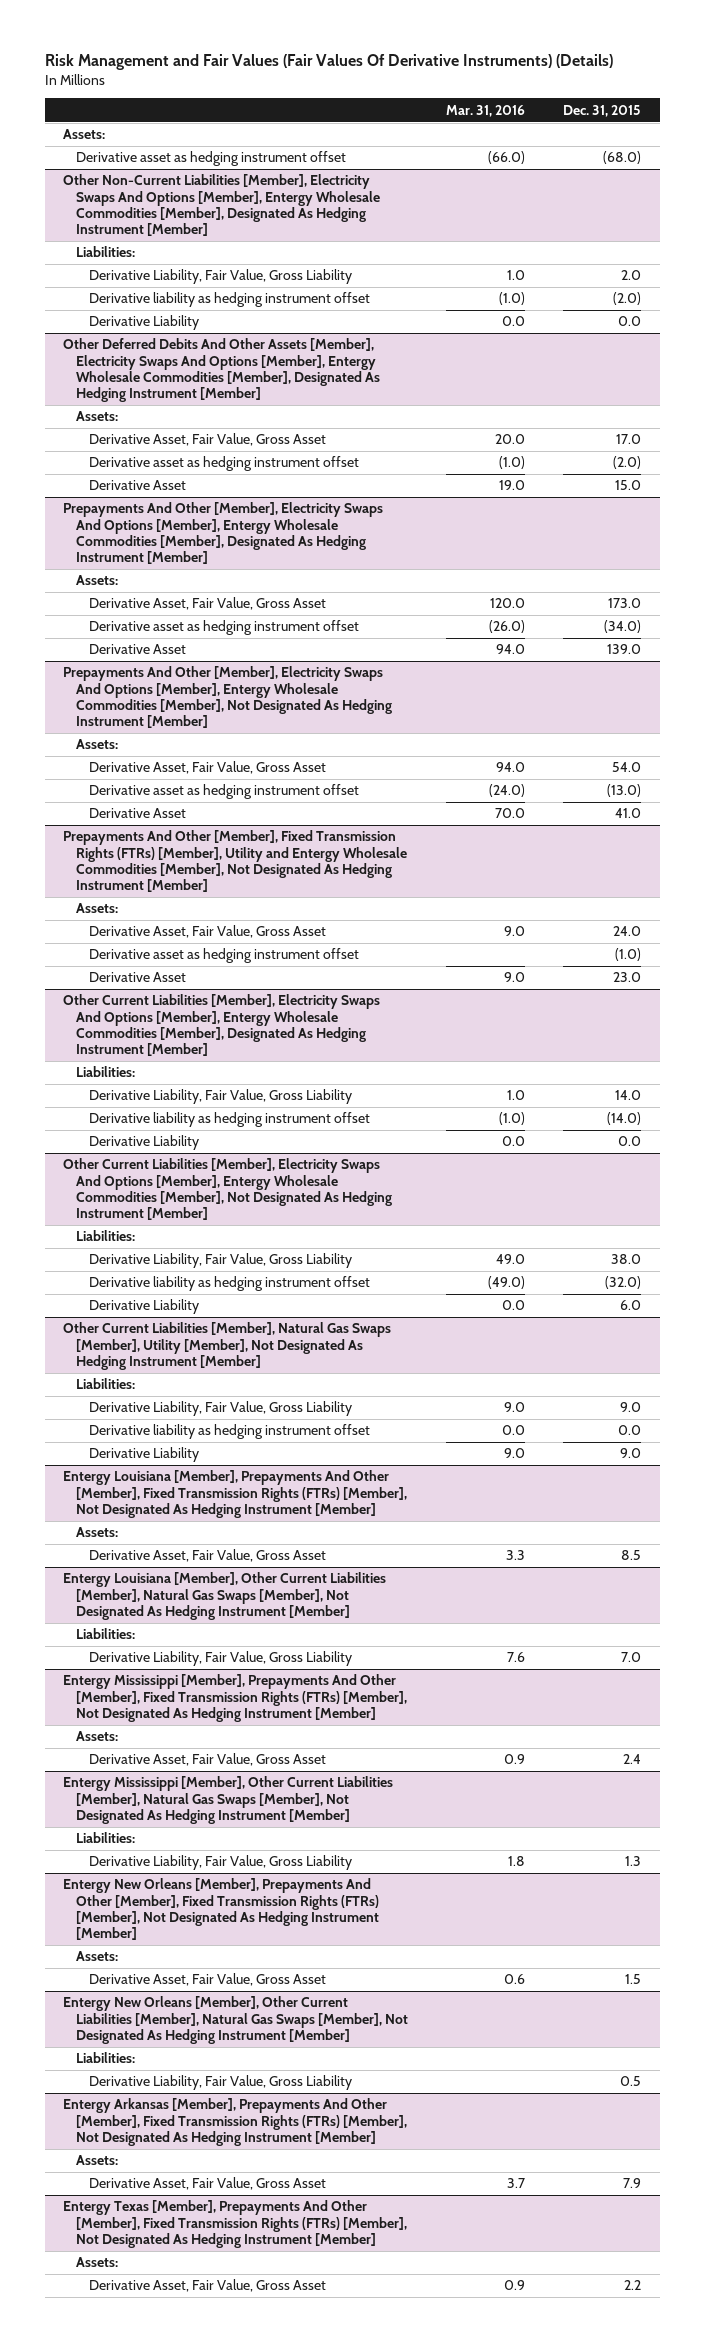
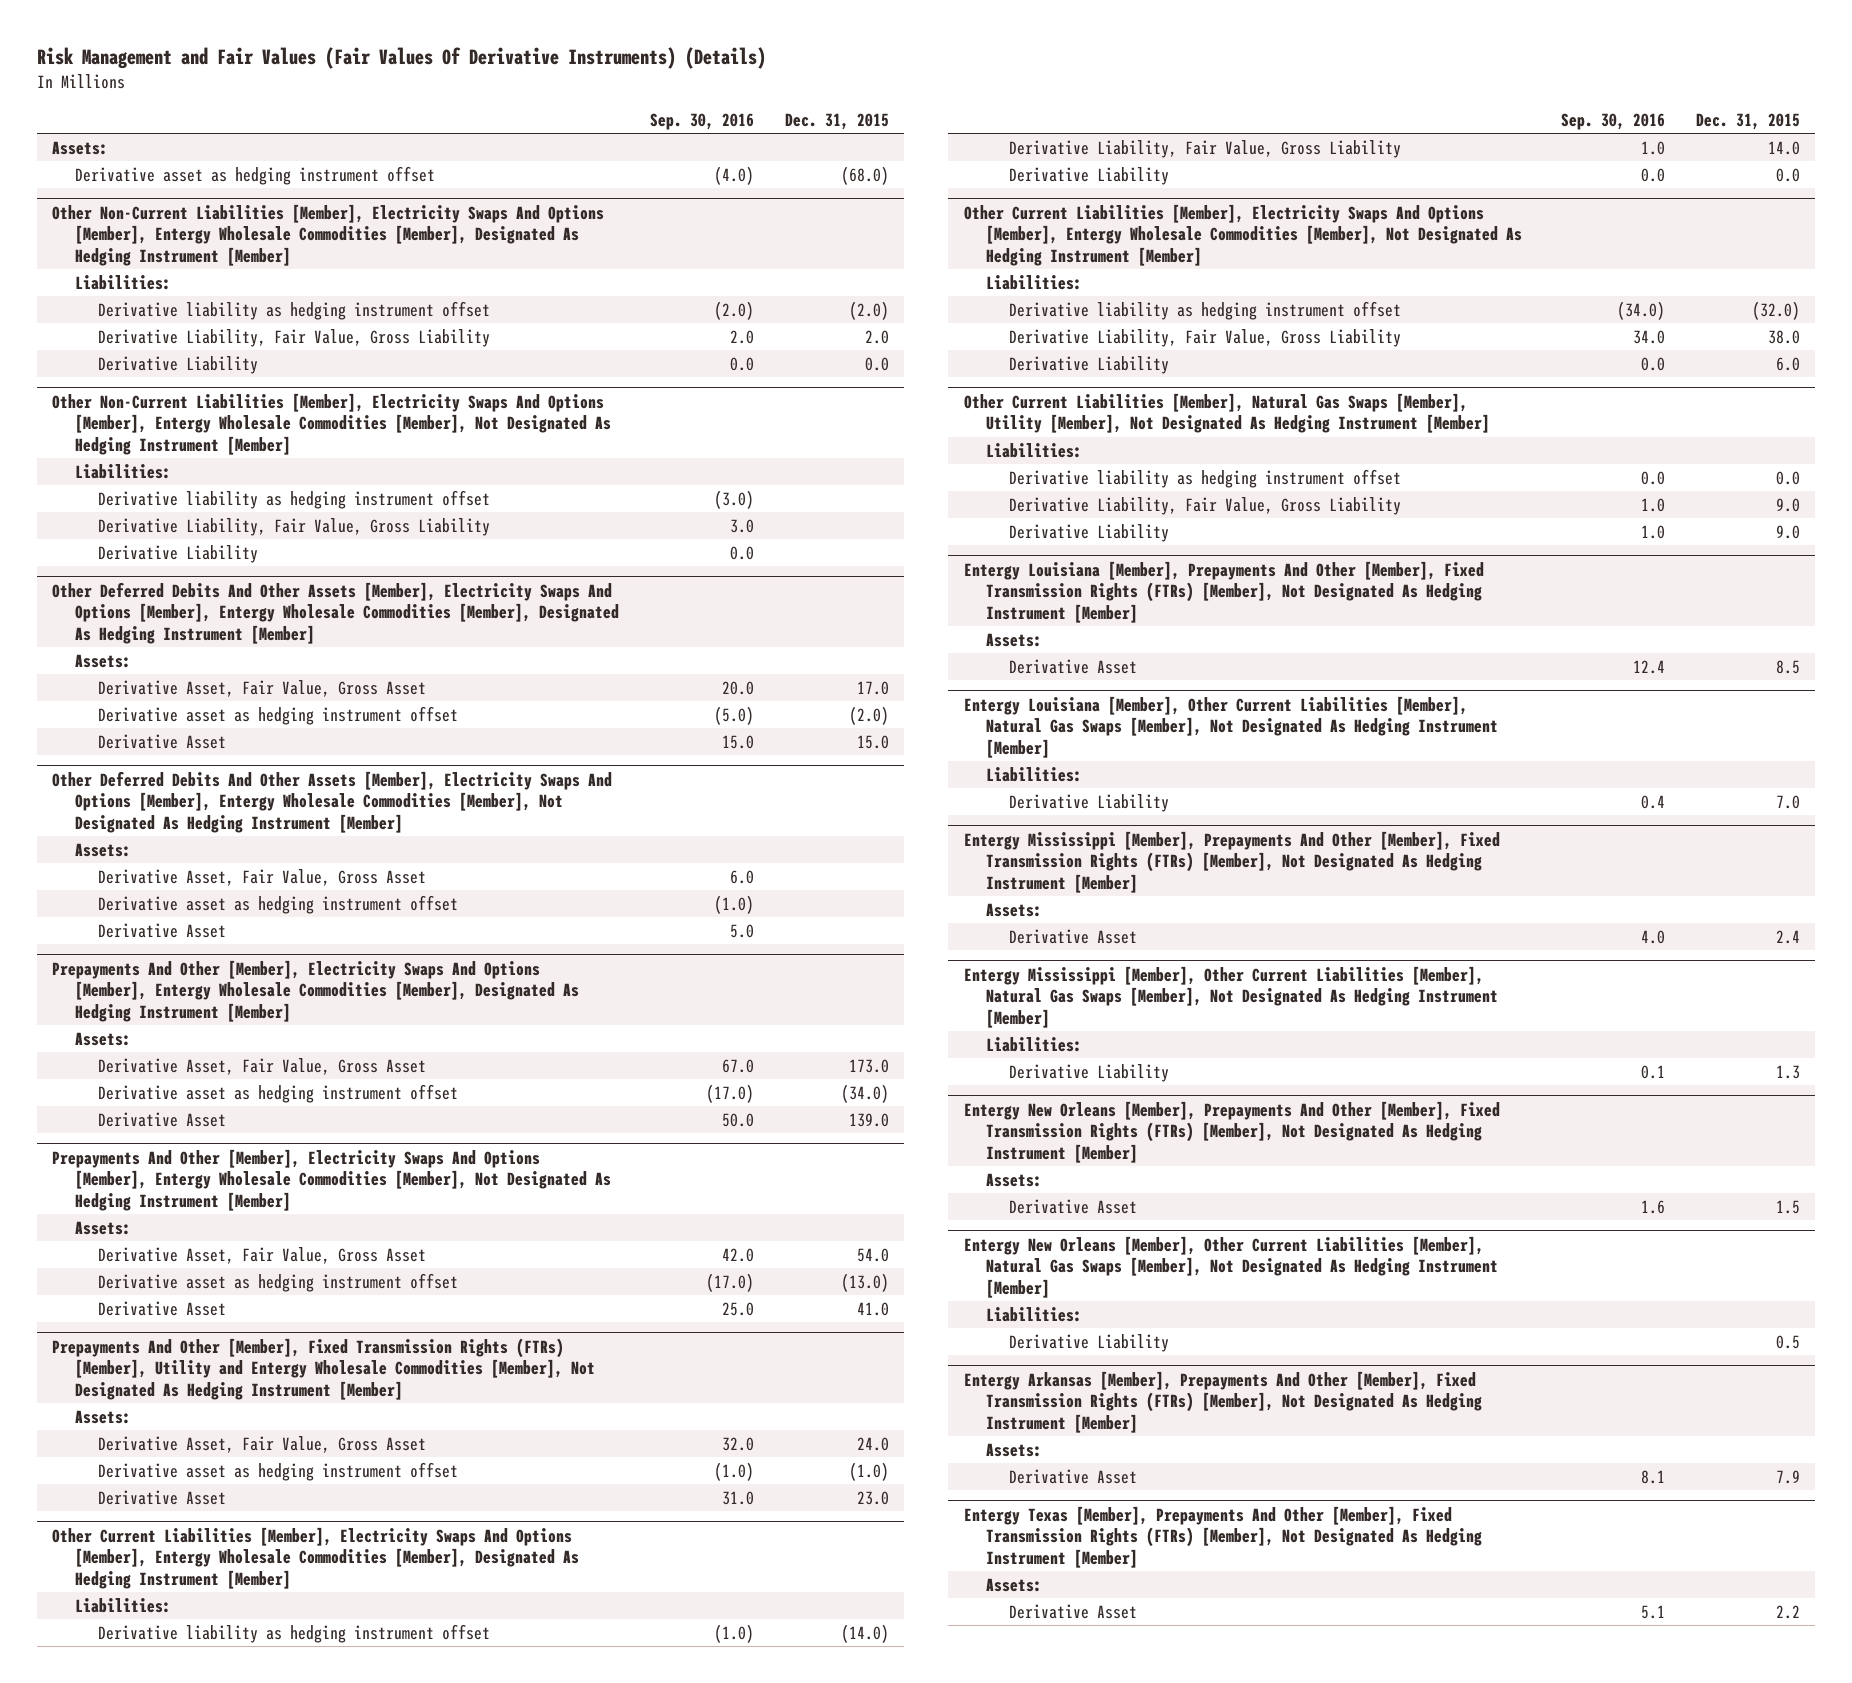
[446,104,526,117] Mar. 31, 2016 -> none
none -> [649,112,754,130] Sep. 30, 2016
[89,269,353,285] Derivative Liability, Fair Value, Gross Liability -> [97,328,490,347] Derivative Liability, Fair Value, Gross Liability
none -> [52,392,611,455] Other Non-Current Liabilities [Member], Electricity Swaps And Options [Member], Entergy Wholesale Commodities [Member], Not Designated As Hedging Instrument [Member]
none -> [74,463,171,479] Liabilities:
none -> [97,489,490,509] Derivative liability as hedging instrument offset
none -> [97,517,490,536] Derivative Liability, Fair Value, Gross Liability
none -> [97,544,258,563] Derivative Liability
none -> [52,770,613,833] Other Deferred Debits And Other Assets [Member], Electricity Swaps And Options [Member], Entergy Wholesale Commodities [Member], Not Designated As Hedging Instrument [Member]
none -> [74,842,131,857] Assets:
none -> [97,868,426,886] Derivative Asset, Fair Value, Gross Asset
none -> [97,894,458,914] Derivative asset as hedging instrument offset
none -> [97,922,226,938] Derivative Asset
[89,1089,353,1105] Derivative Liability, Fair Value, Gross Liability -> [1008,139,1401,158] Derivative Liability, Fair Value, Gross Liability
[89,1253,353,1269] Derivative Liability, Fair Value, Gross Liability -> [1008,328,1401,347] Derivative Liability, Fair Value, Gross Liability
[89,1401,353,1417] Derivative Liability, Fair Value, Gross Liability -> [1008,496,1401,515] Derivative Liability, Fair Value, Gross Liability
[89,1549,327,1563] Derivative Asset, Fair Value, Gross Asset -> none
none -> [1008,658,1137,674] Derivative Asset
[89,1651,353,1667] Derivative Liability, Fair Value, Gross Liability -> none
none -> [1008,793,1169,812] Derivative Liability
[89,1753,327,1767] Derivative Asset, Fair Value, Gross Asset -> none
none -> [1008,928,1137,944] Derivative Asset
[89,1855,353,1871] Derivative Liability, Fair Value, Gross Liability -> none
none -> [1008,1063,1169,1082] Derivative Liability
[89,1973,327,1987] Derivative Asset, Fair Value, Gross Asset -> none
none -> [1008,1198,1137,1214] Derivative Asset
[89,2075,353,2091] Derivative Liability, Fair Value, Gross Liability -> none
none -> [1008,1333,1169,1352] Derivative Liability
[89,2177,327,2191] Derivative Asset, Fair Value, Gross Asset -> none
none -> [1008,1468,1137,1484] Derivative Asset
[89,2279,327,2293] Derivative Asset, Fair Value, Gross Asset -> none
none -> [1008,1603,1137,1619] Derivative Asset

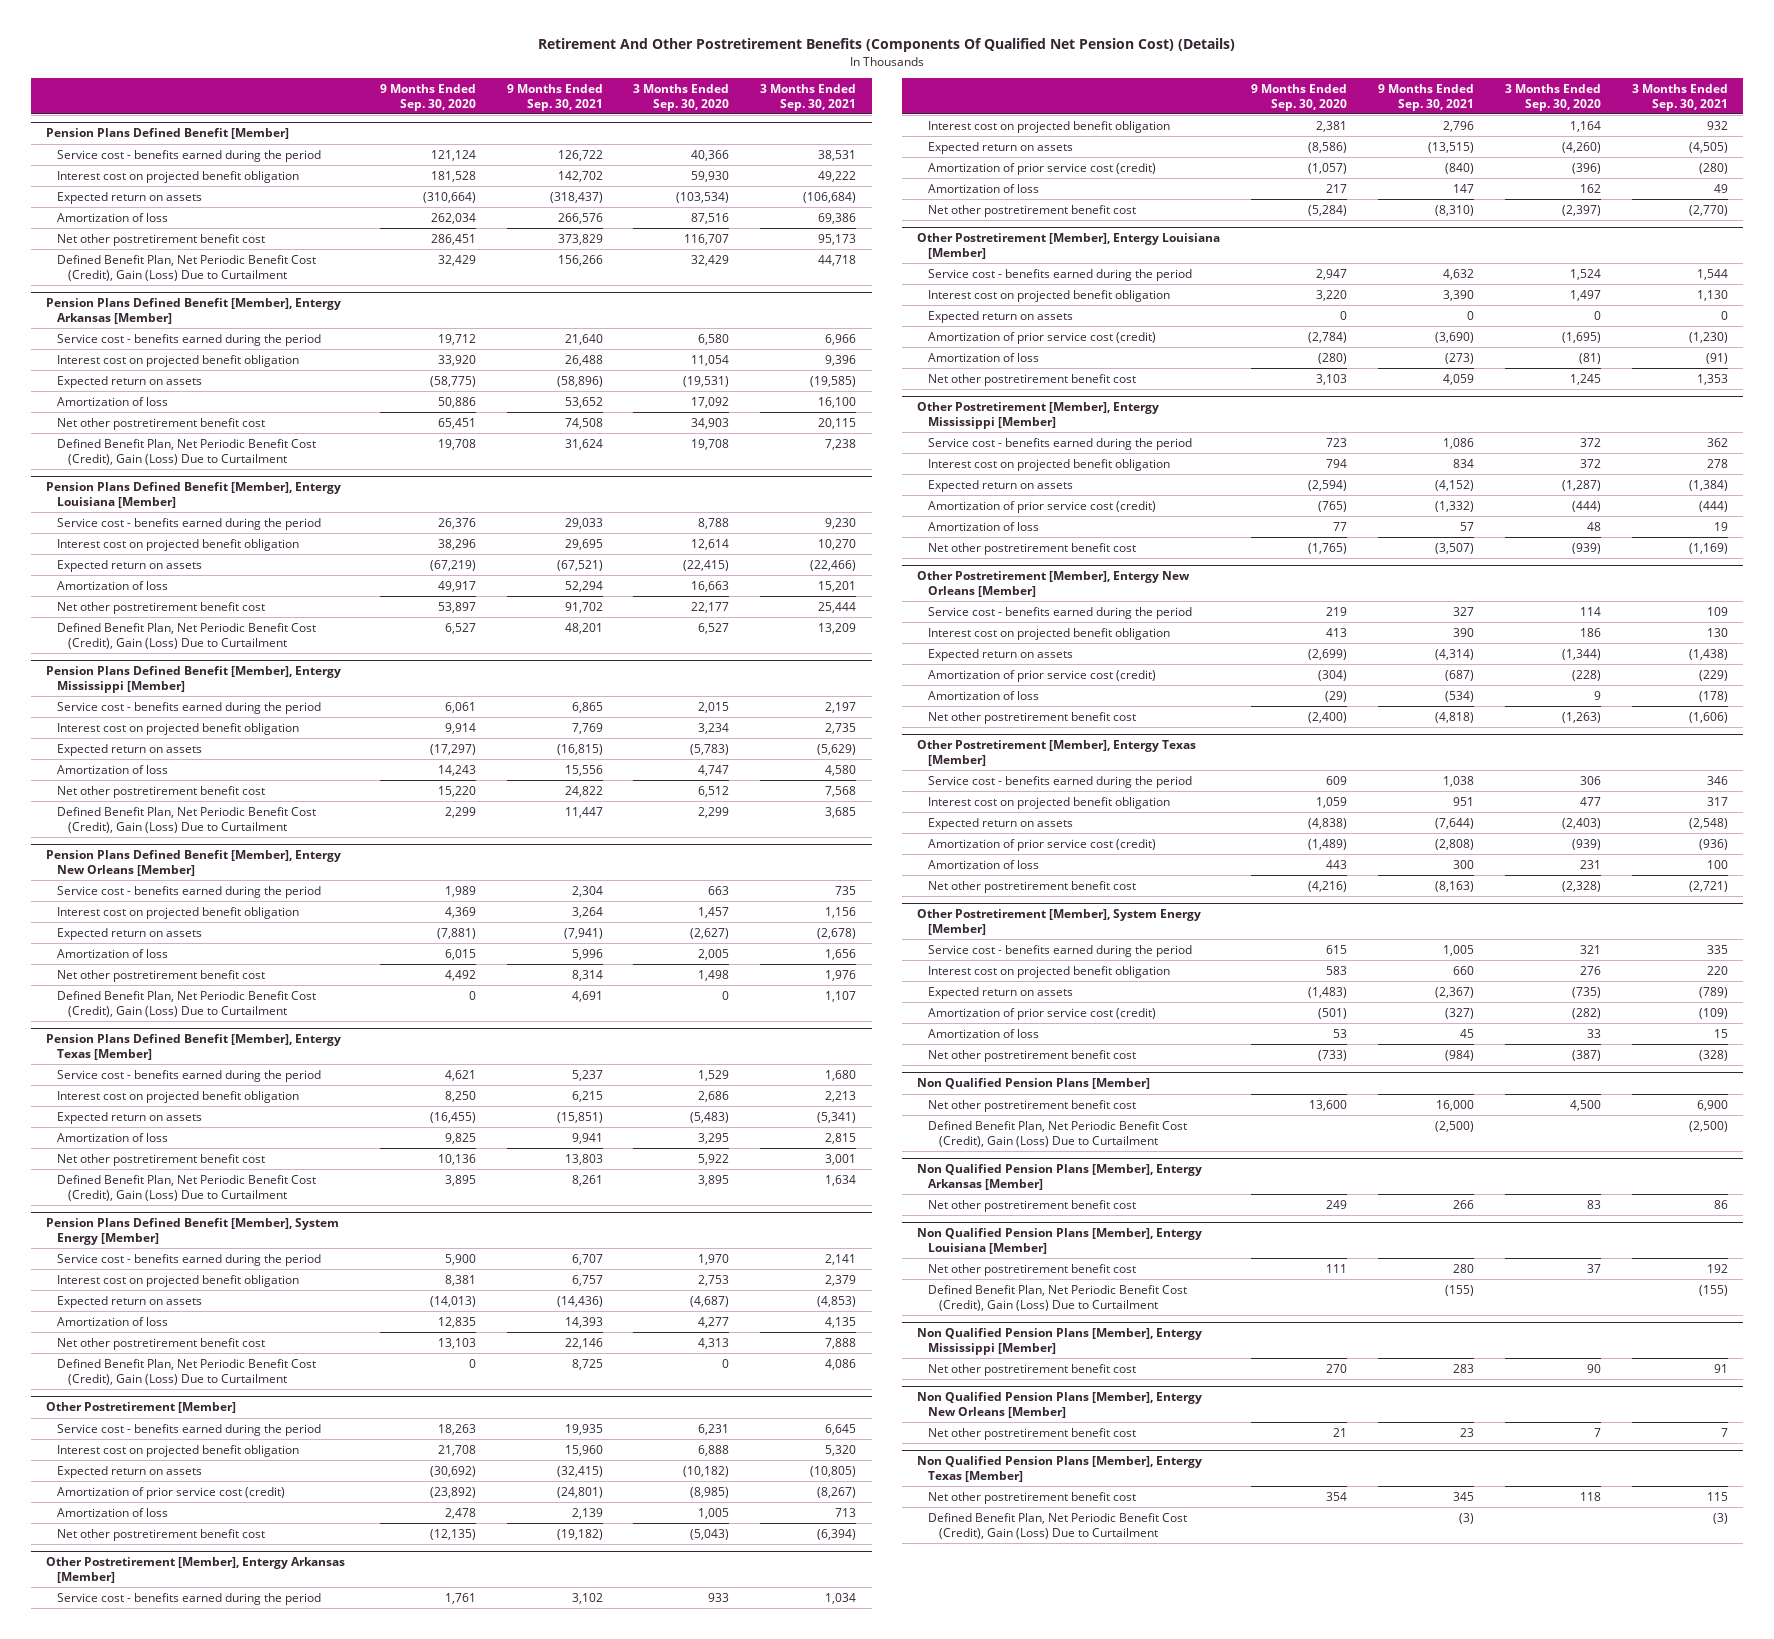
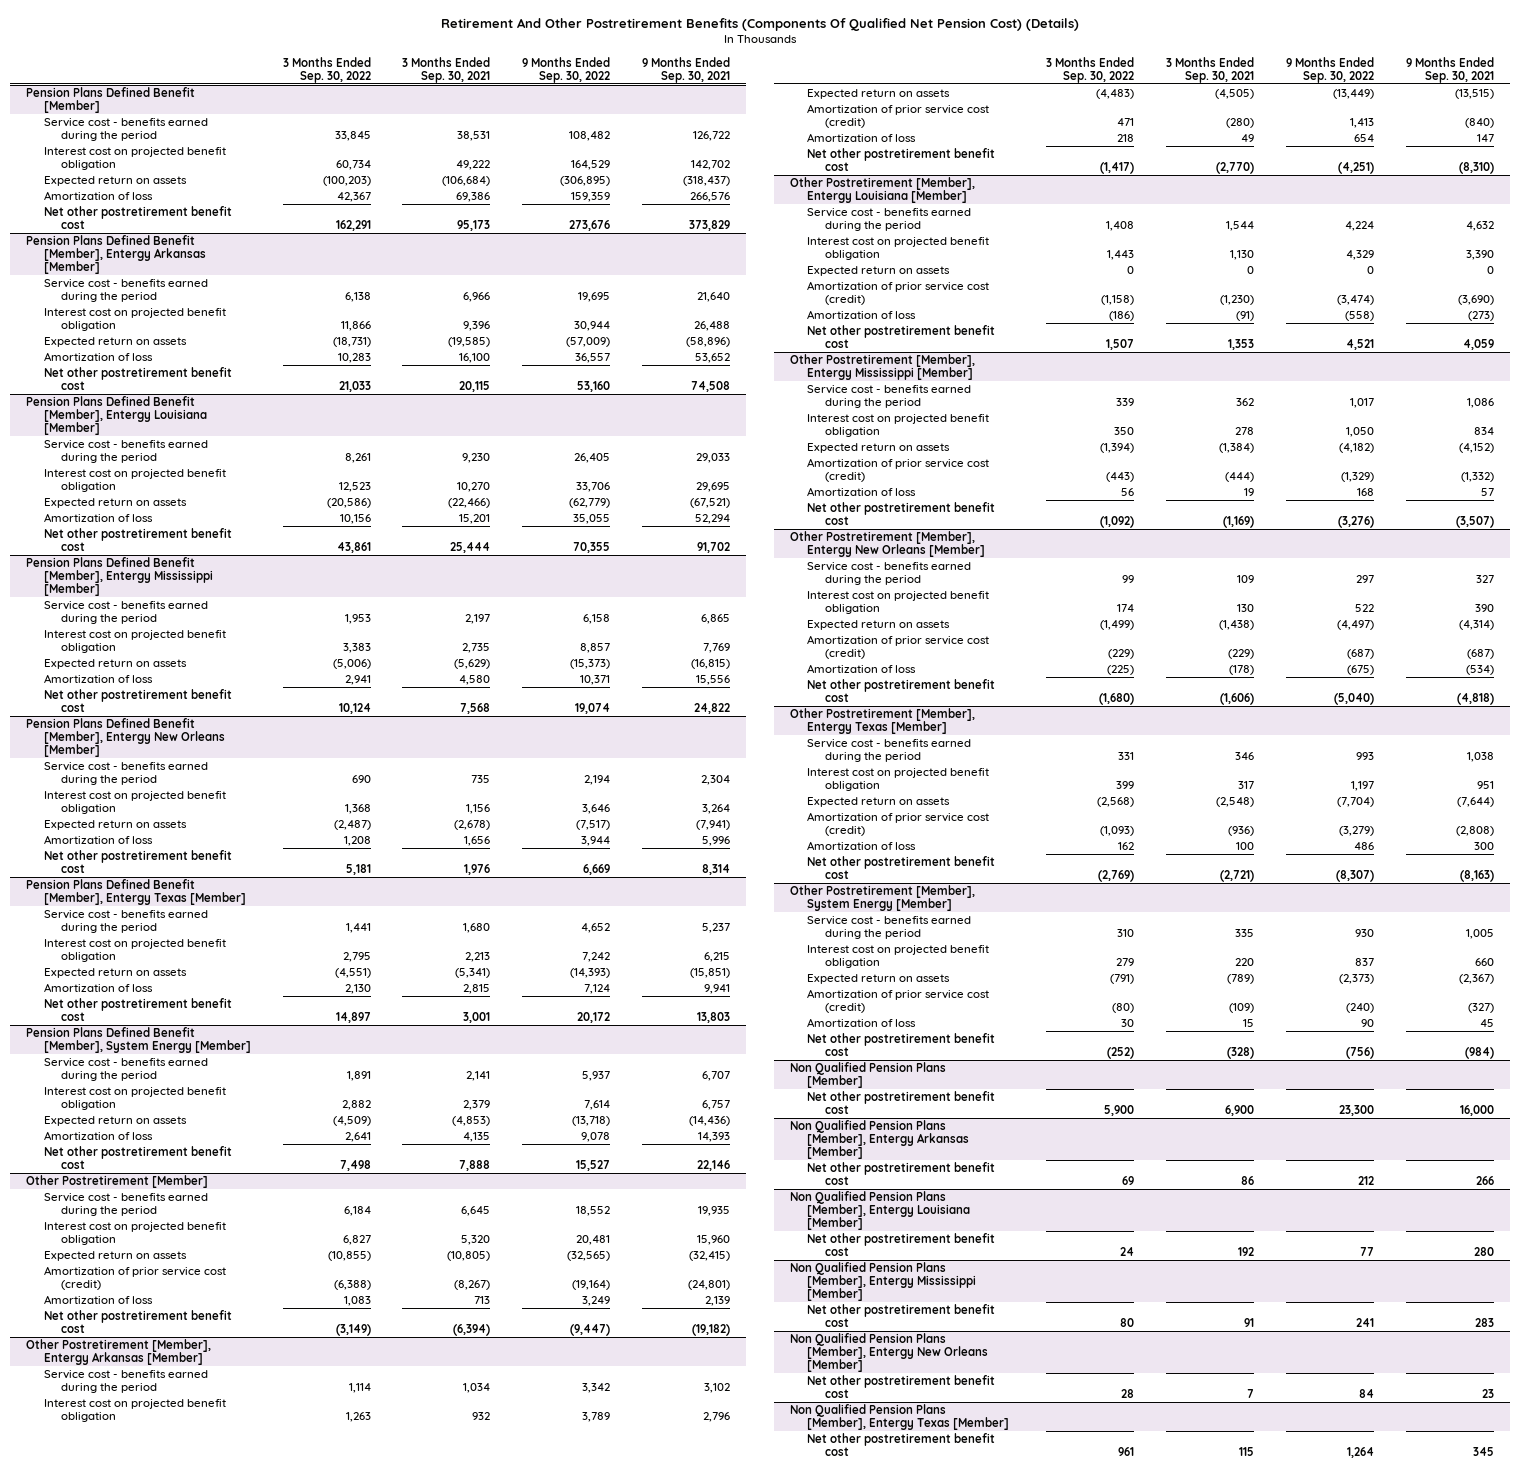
[379,83,476,111] 9 Months Ended Sep. 30, 2020 -> none
[633,83,730,111] 3 Months Ended Sep. 30, 2020 -> none
none -> [282,56,371,83] 3 Months Ended Sep. 30, 2022
none -> [522,56,611,83] 9 Months Ended Sep. 30, 2022
[56,254,316,281] Defined Benefit Plan, Net Periodic Benefit Cost (Credit), Gain (Loss) Due to Curtailment -> none
[56,438,316,465] Defined Benefit Plan, Net Periodic Benefit Cost (Credit), Gain (Loss) Due to Curtailment -> none
[56,622,316,649] Defined Benefit Plan, Net Periodic Benefit Cost (Credit), Gain (Loss) Due to Curtailment -> none
[56,806,316,833] Defined Benefit Plan, Net Periodic Benefit Cost (Credit), Gain (Loss) Due to Curtailment -> none
[56,990,316,1017] Defined Benefit Plan, Net Periodic Benefit Cost (Credit), Gain (Loss) Due to Curtailment -> none
[56,1174,316,1201] Defined Benefit Plan, Net Periodic Benefit Cost (Credit), Gain (Loss) Due to Curtailment -> none
[56,1358,316,1385] Defined Benefit Plan, Net Periodic Benefit Cost (Credit), Gain (Loss) Due to Curtailment -> none
[928,1120,1188,1147] Defined Benefit Plan, Net Periodic Benefit Cost (Credit), Gain (Loss) Due to Curtailment -> none
[928,1284,1188,1311] Defined Benefit Plan, Net Periodic Benefit Cost (Credit), Gain (Loss) Due to Curtailment -> none
[928,1512,1188,1539] Defined Benefit Plan, Net Periodic Benefit Cost (Credit), Gain (Loss) Due to Curtailment -> none

